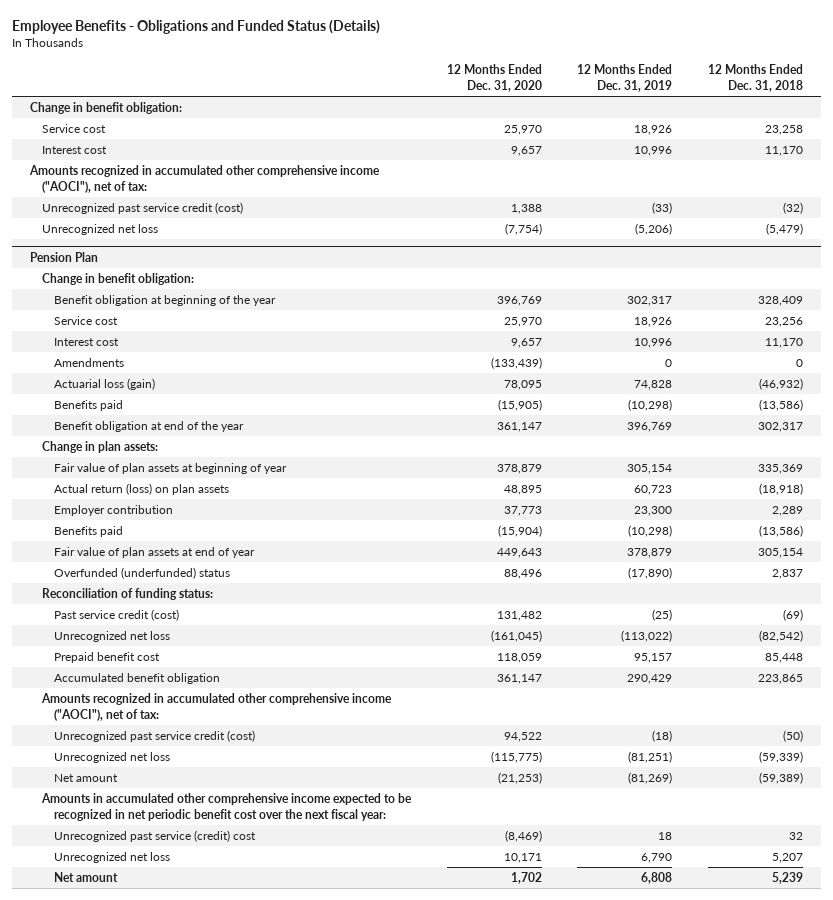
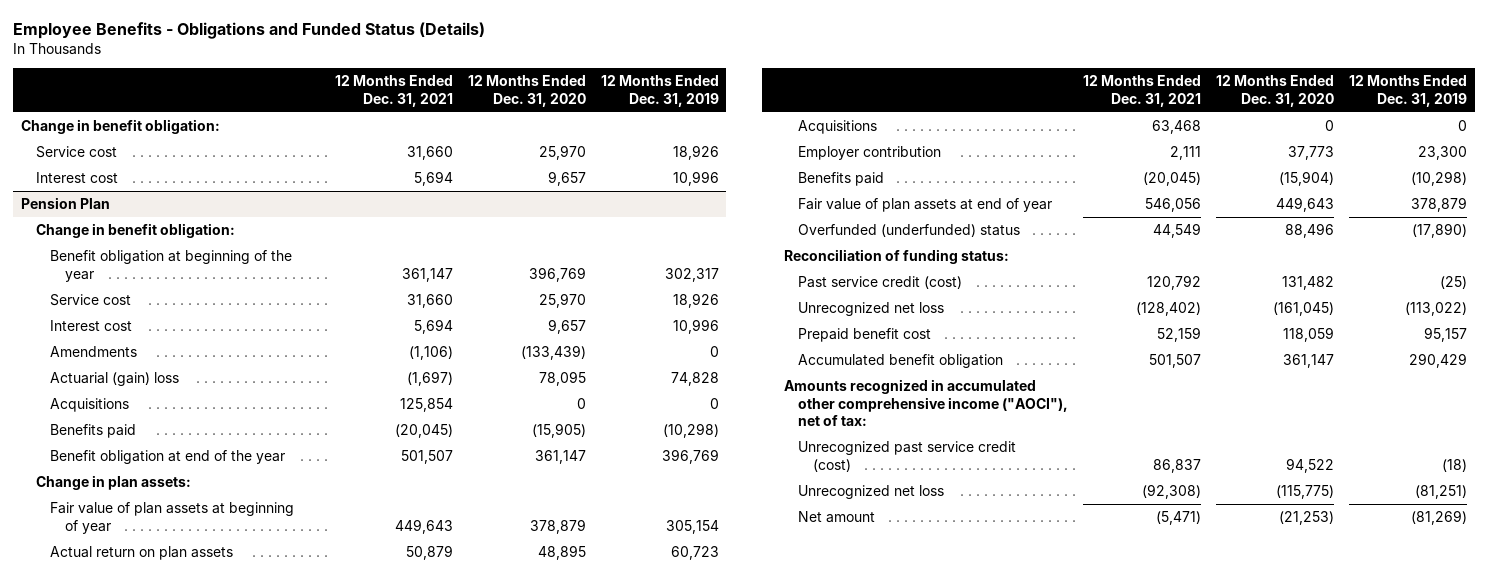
[708,64,804,92] 12 Months Ended Dec. 31, 2018 -> none
none -> [335,75,454,107] 12 Months Ended Dec. 31, 2021
[28,165,380,193] Amounts recognized in accumulated other comprehensive income ("AOCI"), net of tax: -> none
[41,202,243,215] Unrecognized past service credit (cost) -> none
[41,224,158,236] Unrecognized net loss -> none
[54,378,156,391] Actuarial loss (gain) -> [50,372,180,387] Actuarial (gain) loss
none -> [50,398,130,413] Acquisitions
[54,483,230,496] Actual return (loss) on plan assets -> [50,546,234,561] Actual return on plan assets
none -> [798,120,878,135] Acquisitions
[40,793,412,821] Amounts in accumulated other comprehensive income expected to be recognized in net periodic benefit cost over the next fiscal year: -> none
[54,830,257,843] Unrecognized past service (credit) cost -> none
[54,852,171,864] Unrecognized net loss -> none
[54,872,119,883] Net amount -> none

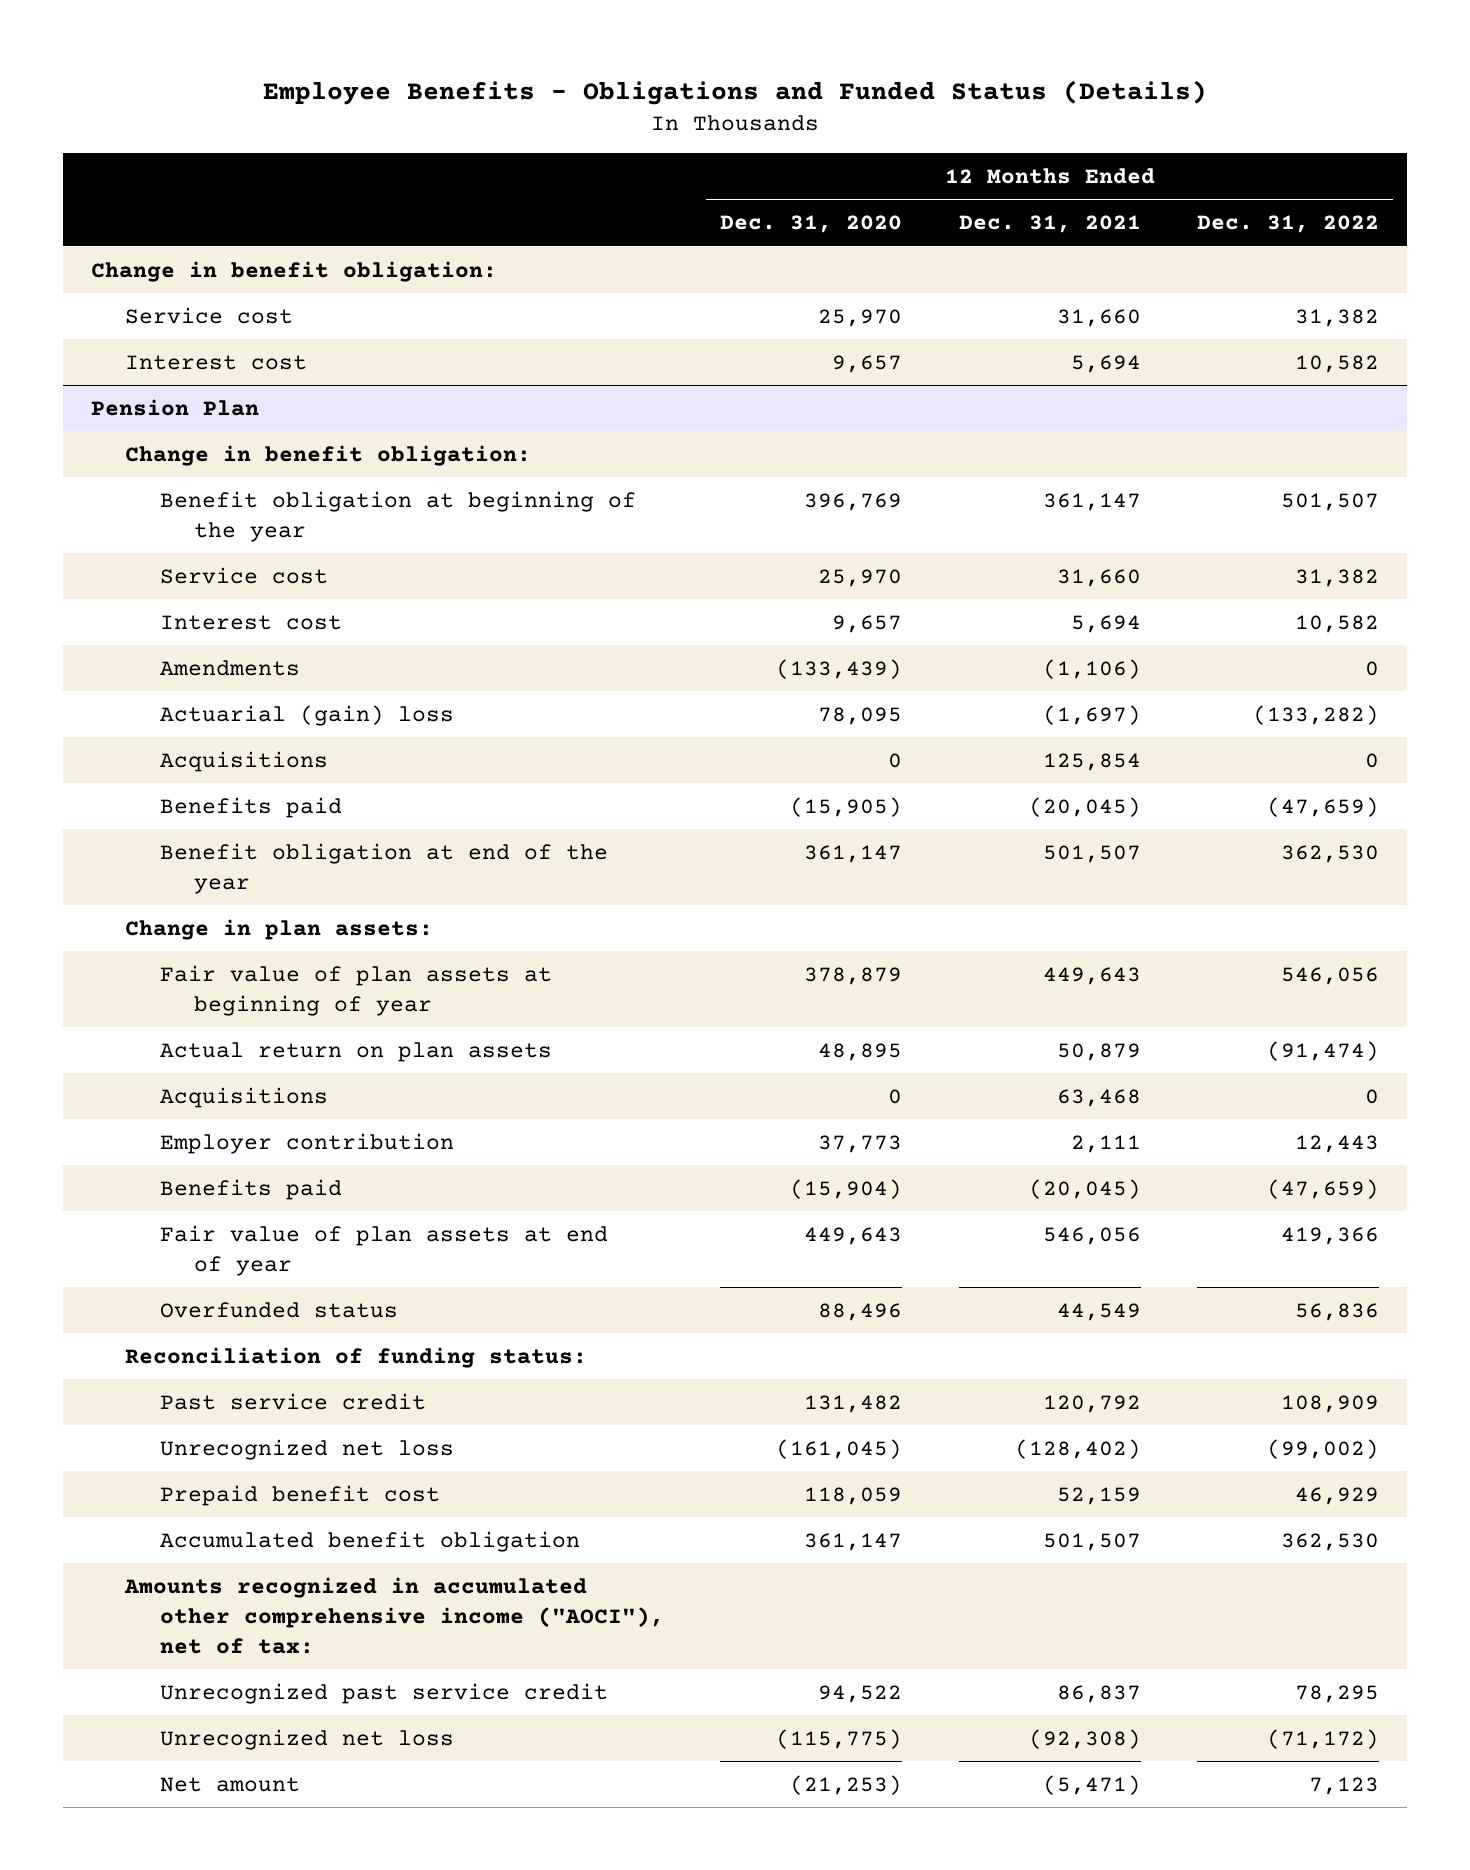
[601,75,720,107] 12 Months Ended Dec. 31, 2019 -> none
none -> [1197,215,1380,234] Dec. 31, 2022
[798,224,1021,238] Overfunded (underfunded) status -> [159,1301,398,1318] Overfunded status
[798,276,963,290] Past service credit (cost) -> [159,1392,426,1410] Past service credit
[798,441,1017,472] Unrecognized past service credit (cost) -> [159,1682,608,1704] Unrecognized past service credit

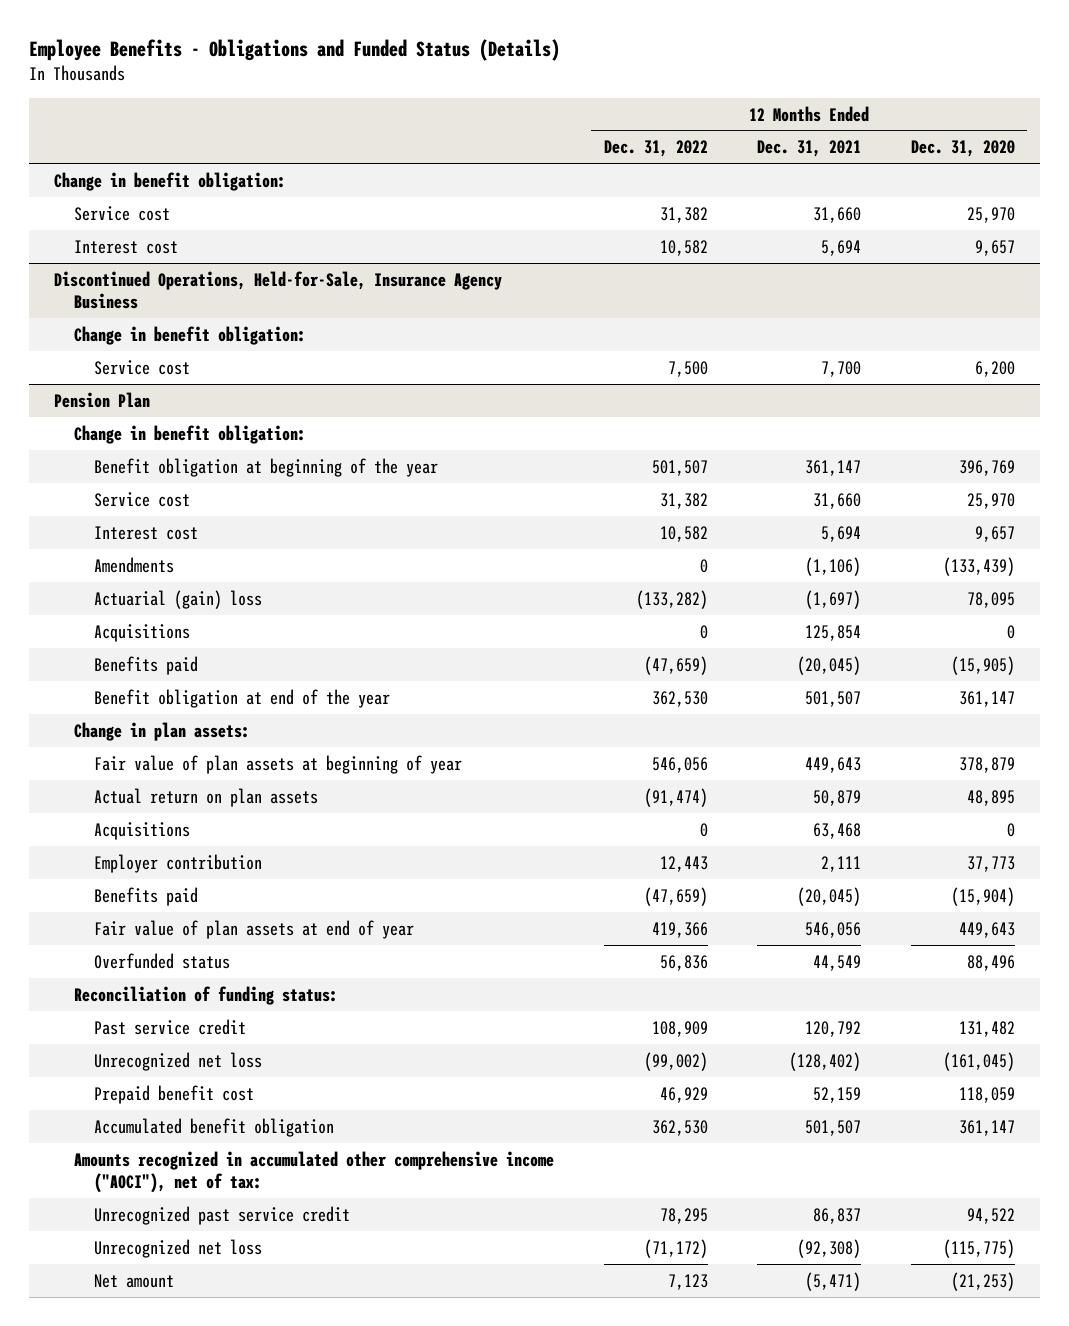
none -> [53,270,502,309] Discontinued Operations, Held-for-Sale, Insurance Agency Business
none -> [73,325,306,345] Change in benefit obligation:
none -> [94,359,191,375] Service cost

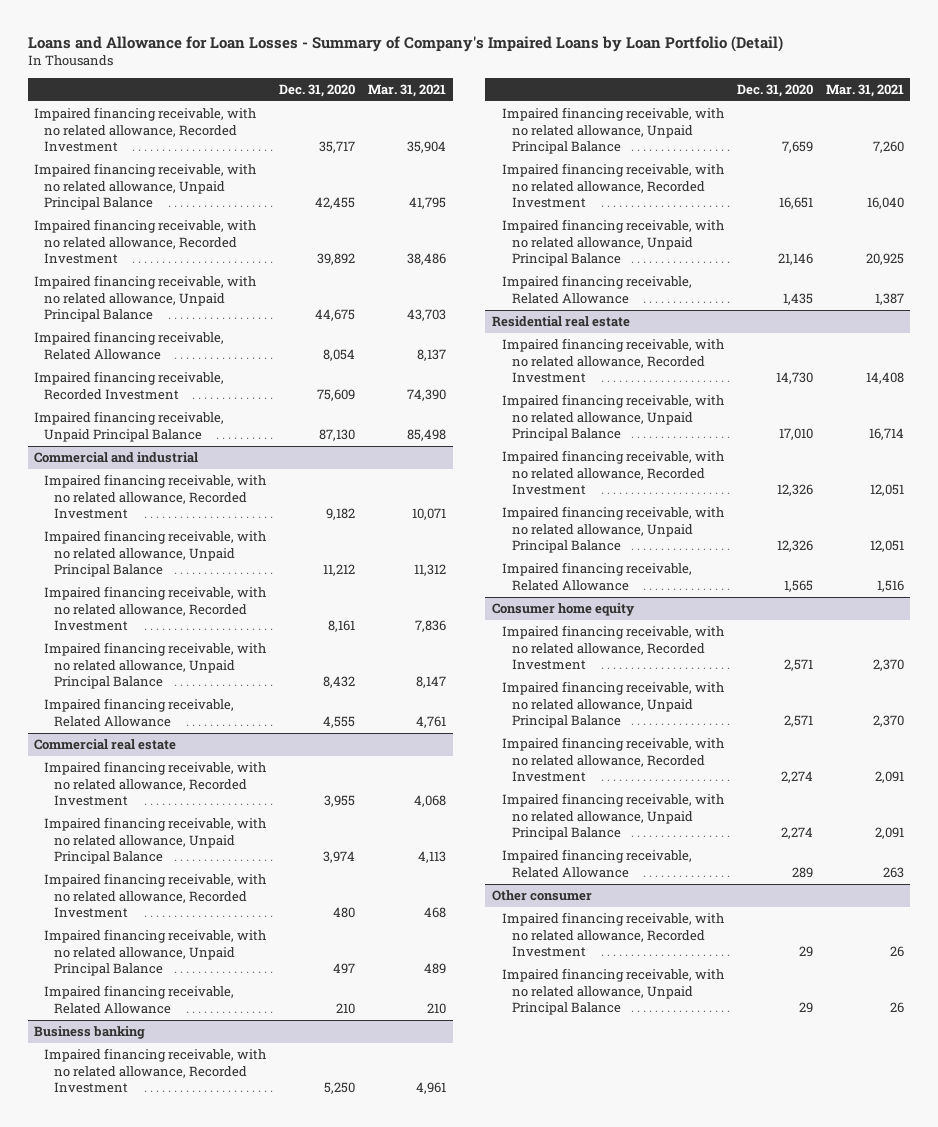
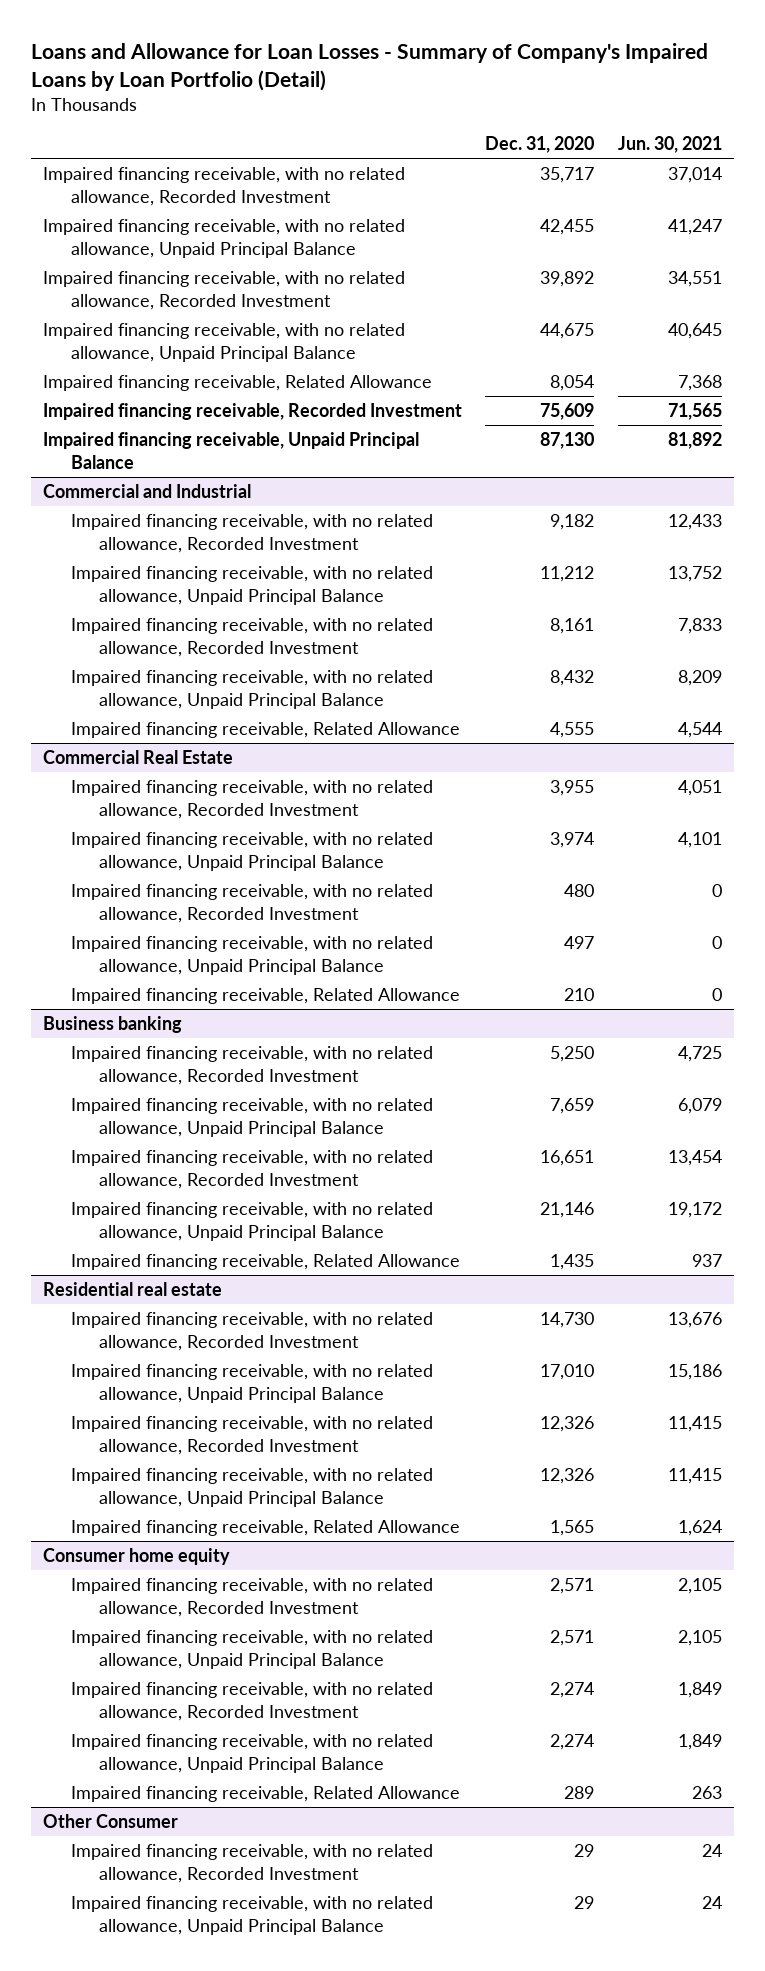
[368,84,447,98] Mar. 31, 2021 -> none
none -> [618,136,723,154] Jun. 30, 2021
[34,452,199,464] Commercial and industrial -> [42,484,251,499] Commercial and Industrial
[34,739,177,751] Commercial real estate -> [42,750,233,765] Commercial Real Estate
[491,890,592,902] Other consumer -> [42,1814,178,1829] Other Consumer

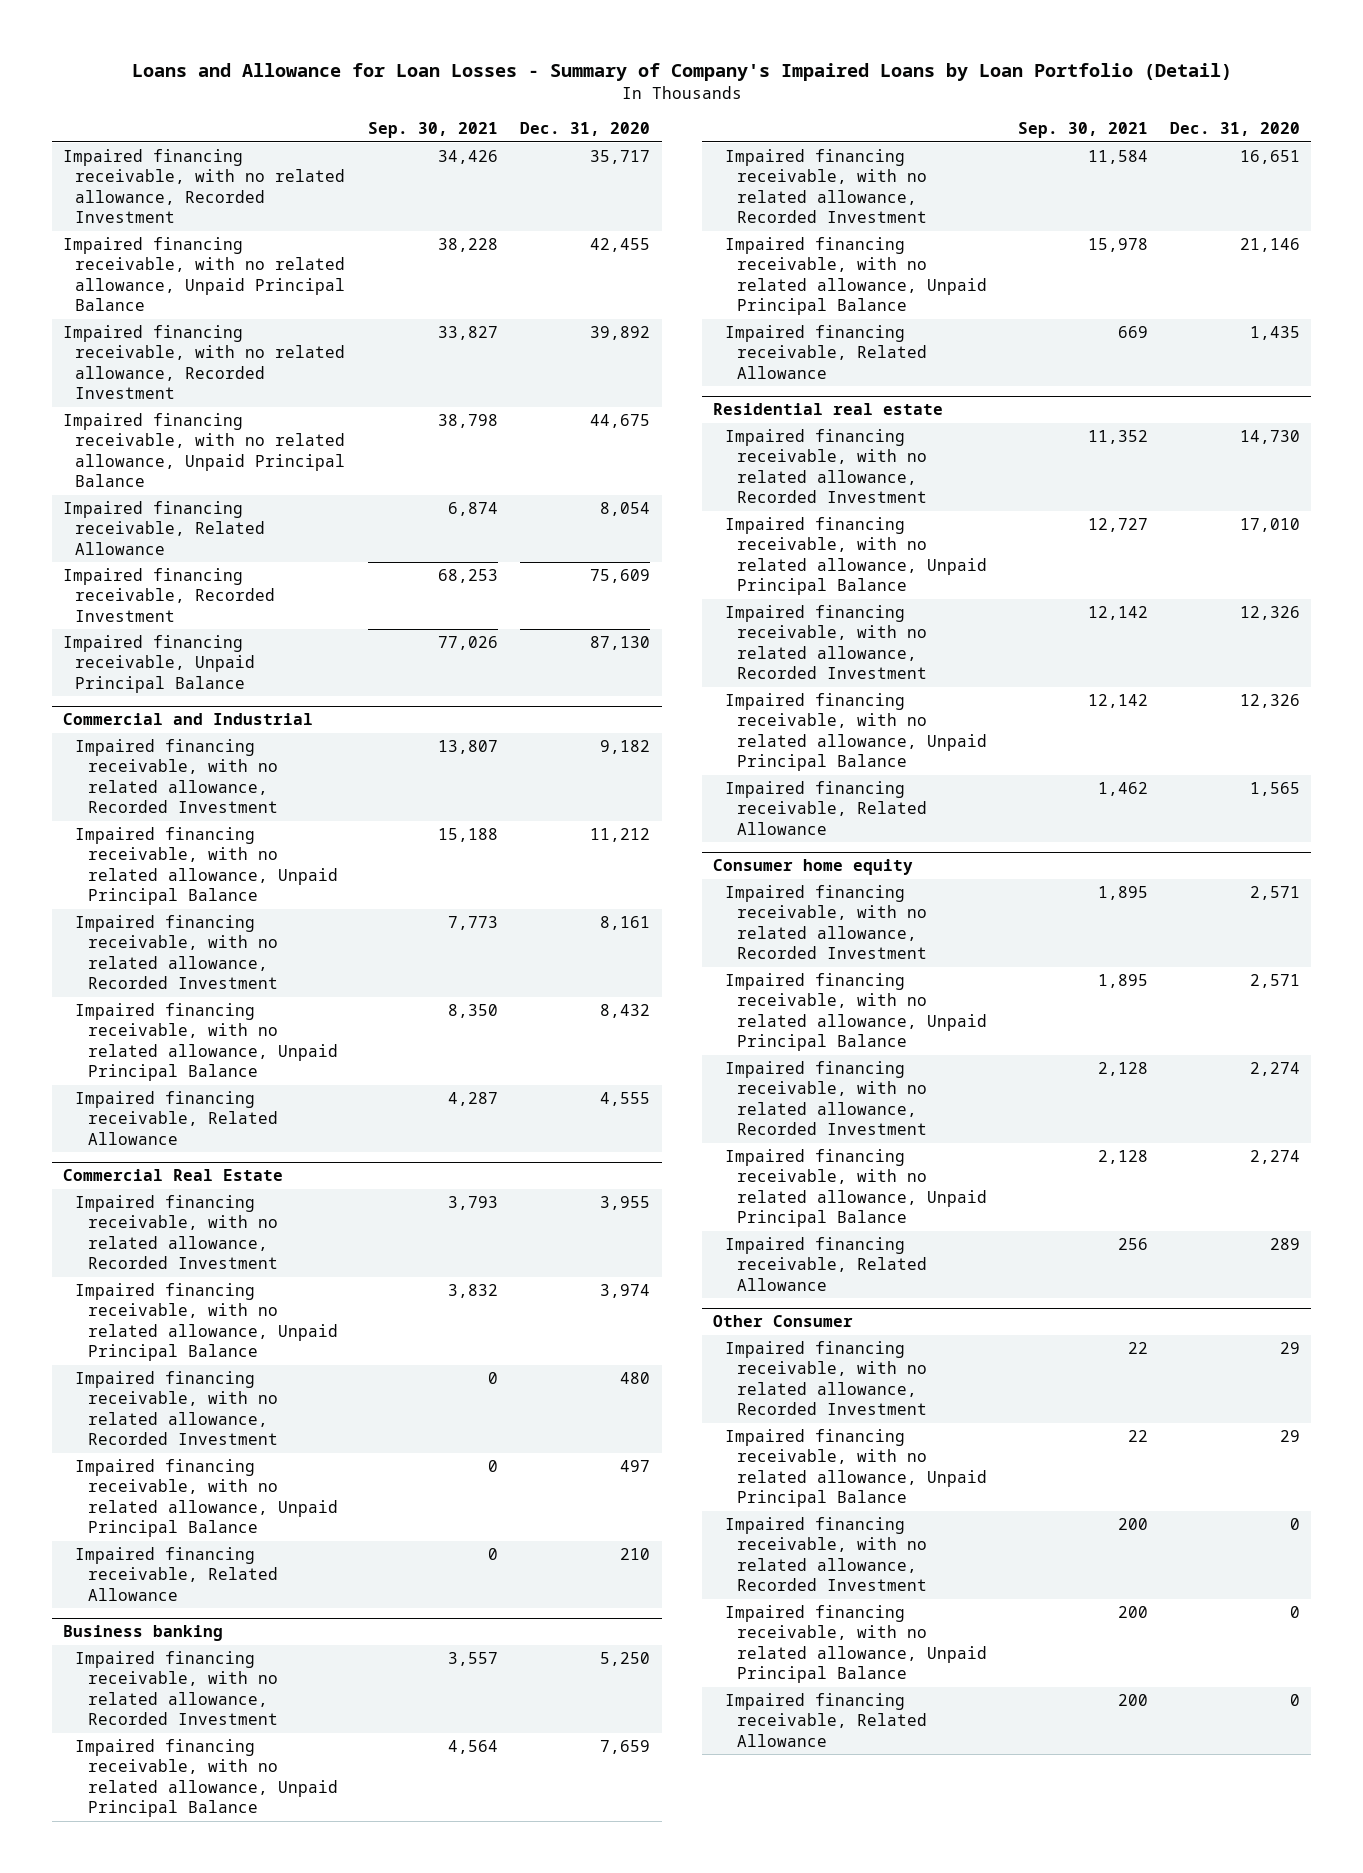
[618,136,723,154] Jun. 30, 2021 -> none
none -> [367,122,498,139] Sep. 30, 2021
none -> [725,1517,928,1591] Impaired financing receivable, with no related allowance, Recorded Investment
none -> [725,1605,988,1683] Impaired financing receivable, with no related allowance, Unpaid Principal Balance
none -> [725,1693,928,1747] Impaired financing receivable, Related Allowance

